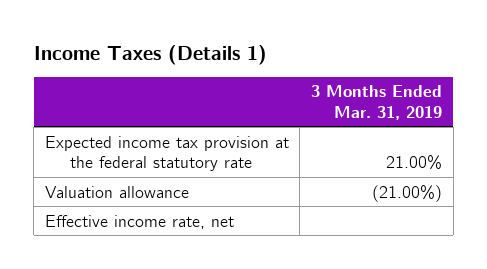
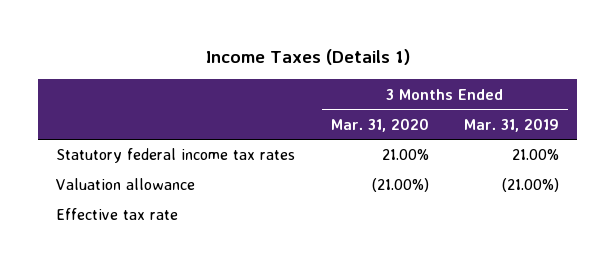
none -> [330,117,429,132] Mar. 31, 2020
[44,135,289,171] Expected income tax provision at the federal statutory rate -> [56,148,296,164] Statutory federal income tax rates
[44,214,234,229] Effective income rate, net -> [56,208,179,221] Effective tax rate

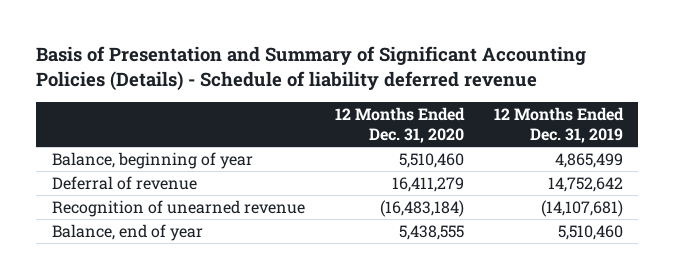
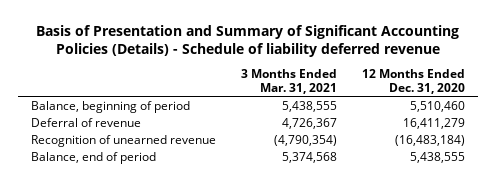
[493,107,624,143] 12 Months Ended Dec. 31, 2019 -> none
none -> [241,69,338,94] 3 Months Ended Mar. 31, 2021
[51,151,253,169] Balance, beginning of year -> [30,100,190,113] Balance, beginning of period
[51,223,203,241] Balance, end of year -> [30,151,156,164] Balance, end of period

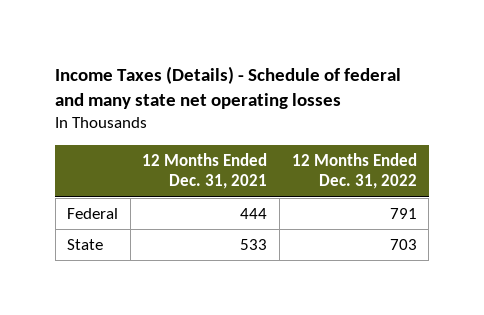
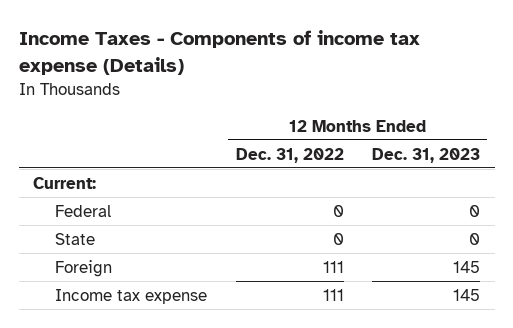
[55,65,402,110] Income Taxes (Details) - Schedule of federal and many state net operating losses -> [18,30,420,75] Income Taxes - Components of income tax expense (Details)
[142,152,268,190] 12 Months Ended Dec. 31, 2021 -> none
none -> [372,147,481,163] Dec. 31, 2023
none -> [32,176,96,189] Current:
[389,208,417,220] 791 -> [332,204,344,217] 0
[389,239,417,251] 703 -> [332,232,344,245] 0
none -> [54,259,112,277] Foreign
none -> [54,288,207,304] Income tax expense

